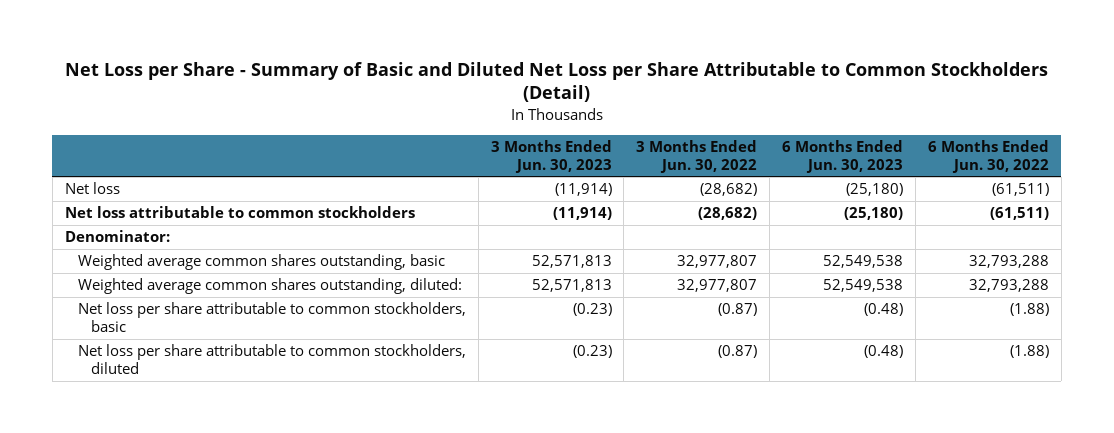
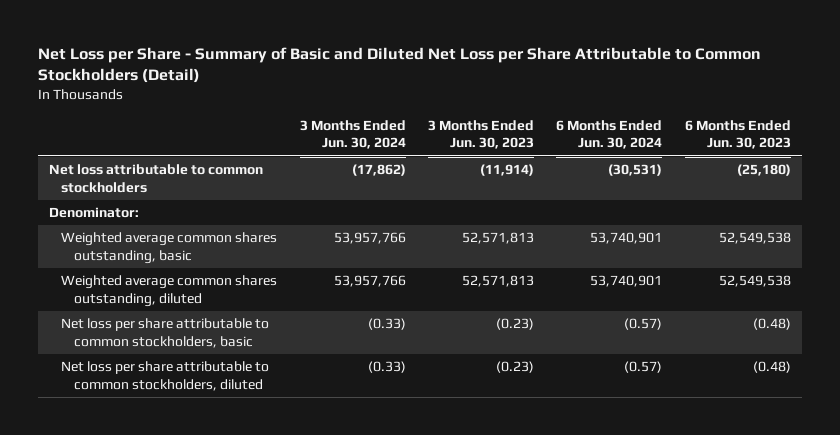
[636,140,758,173] 3 Months Ended Jun. 30, 2022 -> none
[927,140,1049,173] 6 Months Ended Jun. 30, 2022 -> none
none -> [299,119,406,150] 3 Months Ended Jun. 30, 2024
none -> [556,119,663,150] 6 Months Ended Jun. 30, 2024
[64,182,120,195] Net loss -> none
[77,278,462,295] Weighted average common shares outstanding, diluted: -> [61,275,278,307] Weighted average common shares outstanding, diluted

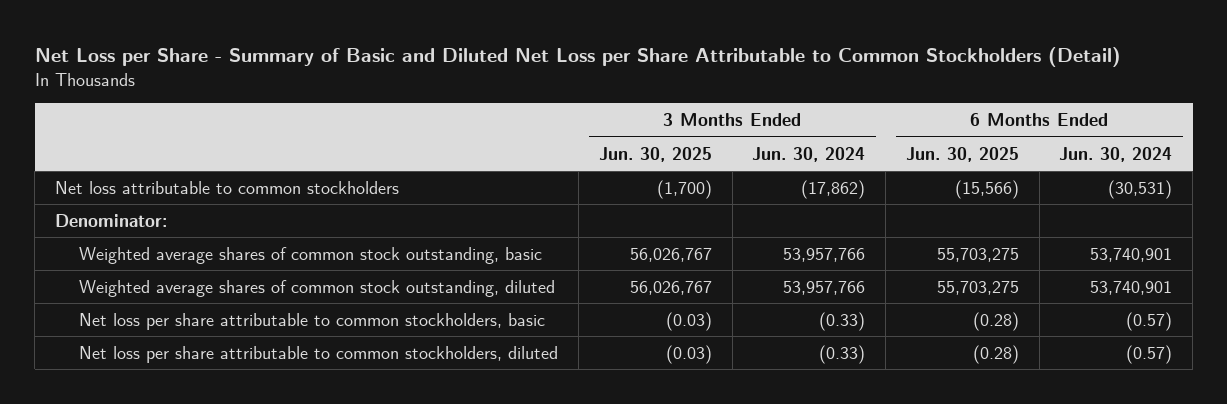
[428,119,535,150] 3 Months Ended Jun. 30, 2023 -> none
[684,119,791,150] 6 Months Ended Jun. 30, 2023 -> none
none -> [598,146,712,162] Jun. 30, 2025
none -> [905,146,1019,162] Jun. 30, 2025
[61,232,278,264] Weighted average common shares outstanding, basic -> [79,246,543,264] Weighted average shares of common stock outstanding, basic
[61,275,278,307] Weighted average common shares outstanding, diluted -> [79,279,556,297] Weighted average shares of common stock outstanding, diluted

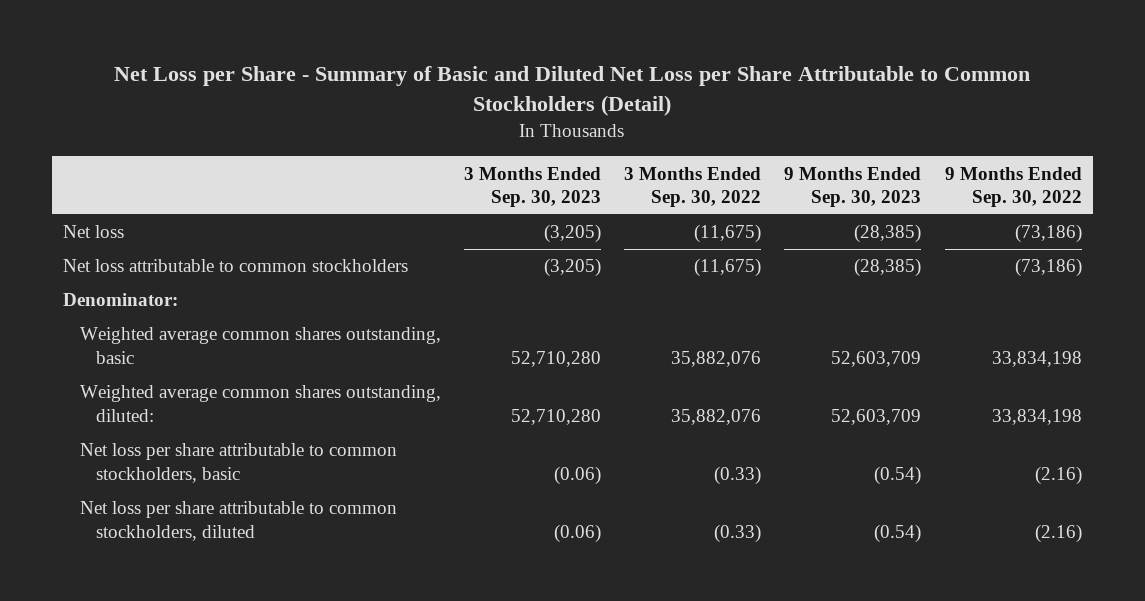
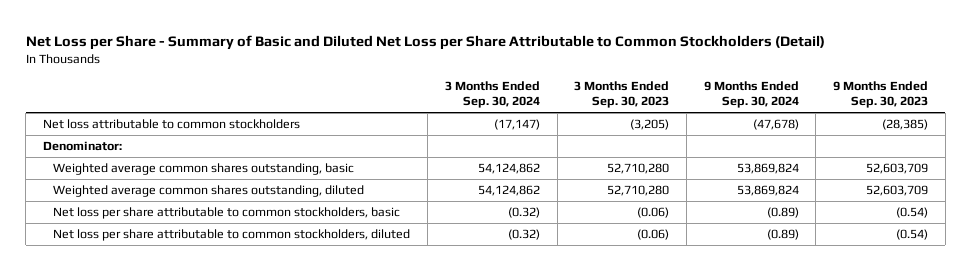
[624,166,762,207] 3 Months Ended Sep. 30, 2022 -> none
[944,166,1082,207] 9 Months Ended Sep. 30, 2022 -> none
none -> [444,81,540,109] 3 Months Ended Sep. 30, 2024
none -> [703,81,799,109] 9 Months Ended Sep. 30, 2024
[63,225,125,239] Net loss -> none
[79,385,441,422] Weighted average common shares outstanding, diluted: -> [53,184,365,197] Weighted average common shares outstanding, diluted

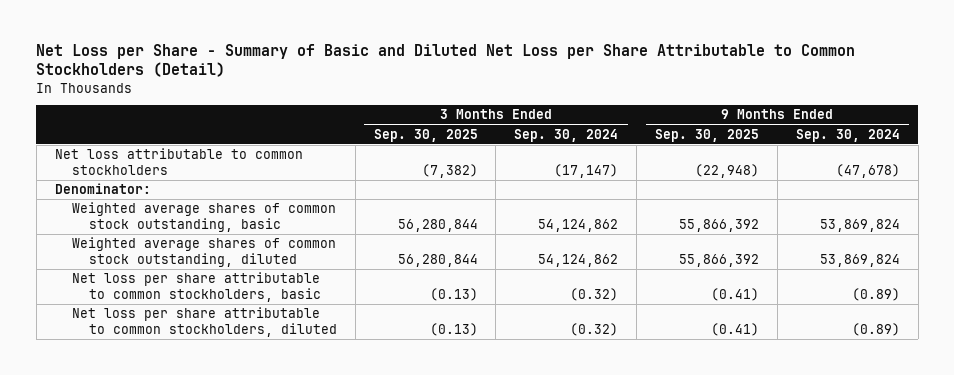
[574,81,670,109] 3 Months Ended Sep. 30, 2023 -> none
[833,81,929,109] 9 Months Ended Sep. 30, 2023 -> none
none -> [373,128,478,142] Sep. 30, 2025
none -> [655,128,760,142] Sep. 30, 2025
[53,162,355,175] Weighted average common shares outstanding, basic -> [71,202,336,232] Weighted average shares of common stock outstanding, basic
[53,184,365,197] Weighted average common shares outstanding, diluted -> [71,237,336,267] Weighted average shares of common stock outstanding, diluted

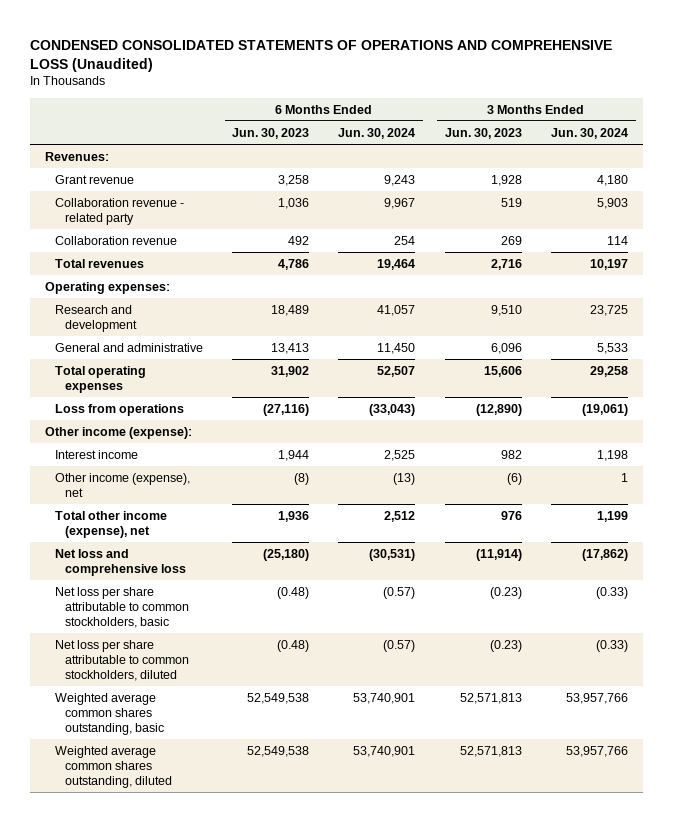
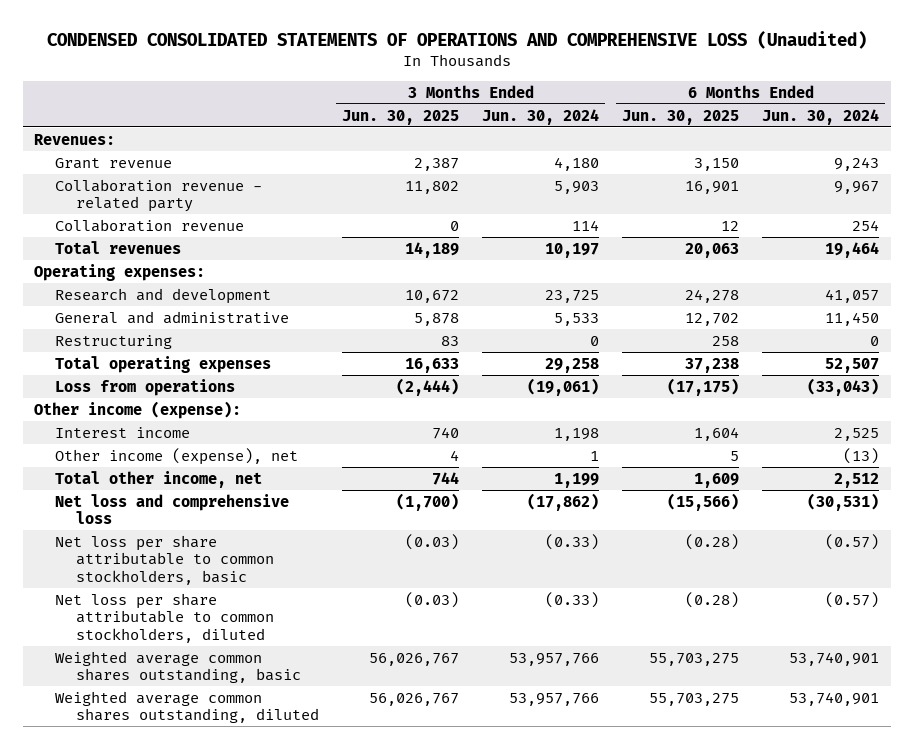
[232,127,310,139] Jun. 30, 2023 -> none
[444,127,522,139] Jun. 30, 2023 -> none
none -> [342,109,460,125] Jun. 30, 2025
none -> [622,109,740,125] Jun. 30, 2025
none -> [55,334,173,349] Restructuring
[54,510,167,538] Total other income (expense), net -> [55,470,263,488] Total other income, net

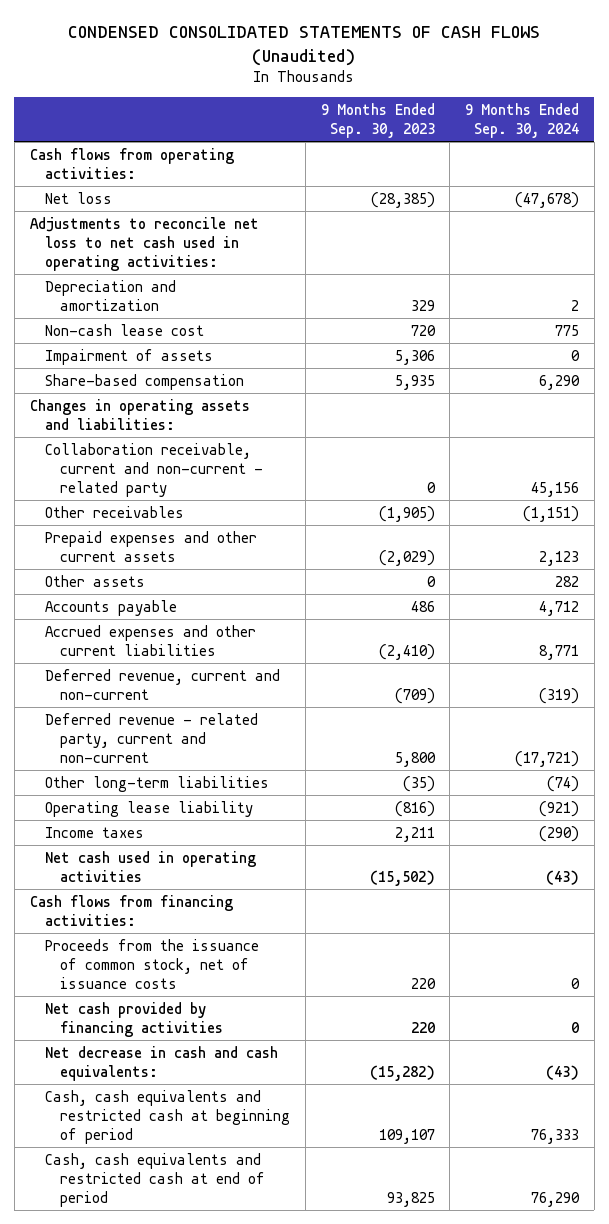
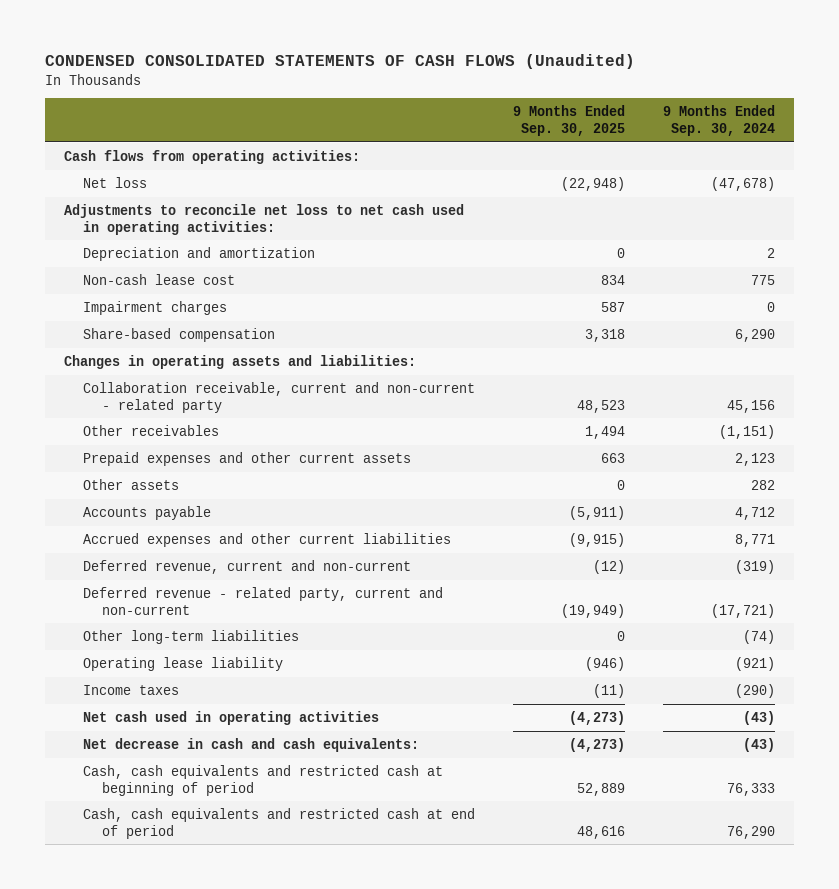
[320,103,435,139] 9 Months Ended Sep. 30, 2023 -> none
none -> [513,105,626,137] 9 Months Ended Sep. 30, 2025
[44,348,213,365] Impairment of assets -> [82,300,227,315] Impairment charges
[29,894,233,926] Cash flows from financing activities: -> none
[44,938,259,989] Proceeds from the issuance of common stock, net of issuance costs -> none
[44,1001,223,1037] Net cash provided by financing activities -> none

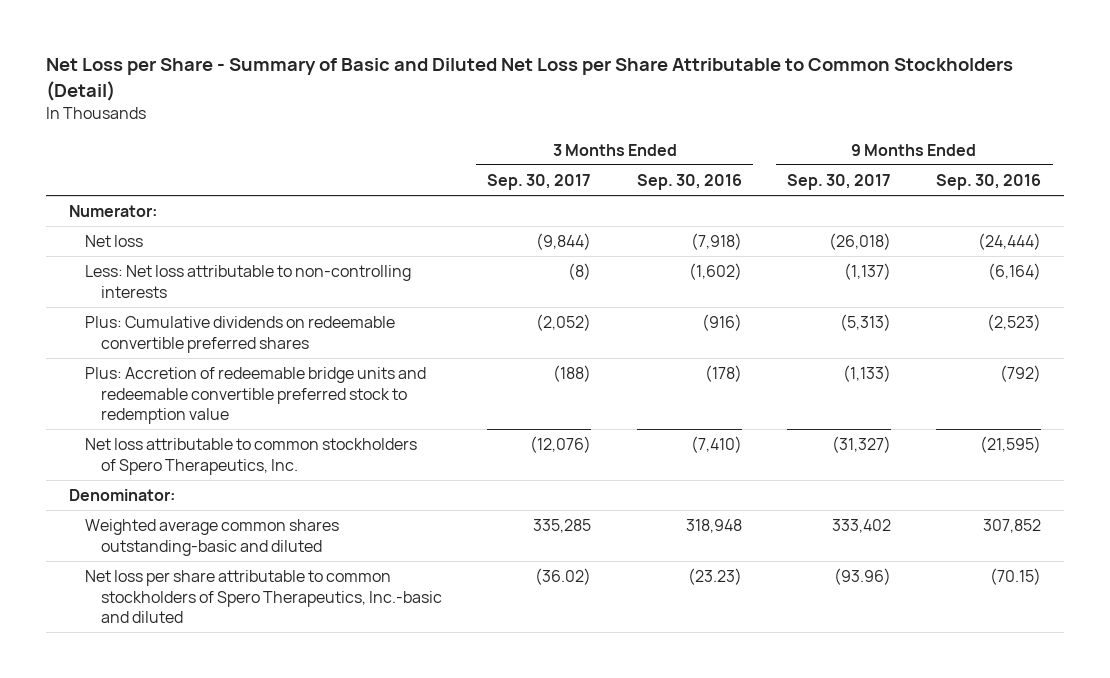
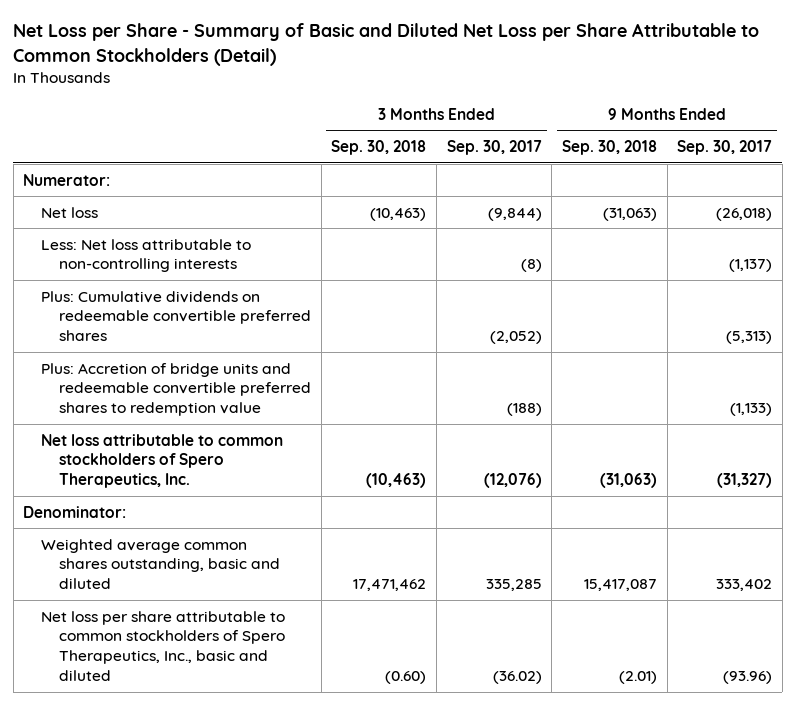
[636,173,742,190] Sep. 30, 2016 -> none
[936,173,1042,190] Sep. 30, 2016 -> none
none -> [331,140,427,156] Sep. 30, 2018
none -> [561,140,657,156] Sep. 30, 2018
[84,366,426,425] Plus: Accretion of redeemable bridge units and redeemable convertible preferred stock to redemption value -> [41,362,312,417] Plus: Accretion of bridge units and redeemable convertible preferred shares to redemption value
[84,518,339,556] Weighted average common shares outstanding-basic and diluted -> [41,538,281,590] Weighted average common shares outstanding, basic and diluted
[84,569,443,624] Net loss per share attributable to common stockholders of Spero Therapeutics, Inc.-basic and diluted -> [41,610,286,682] Net loss per share attributable to common stockholders of Spero Therapeutics, Inc., basic and diluted

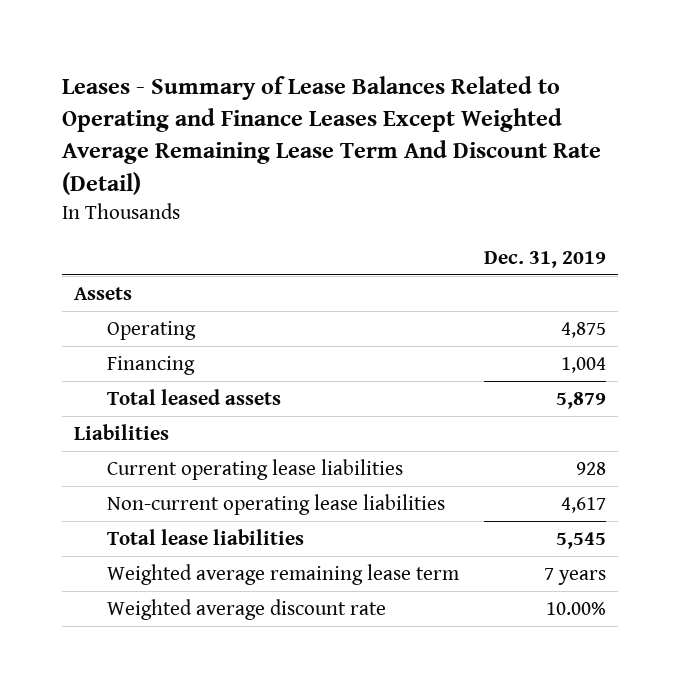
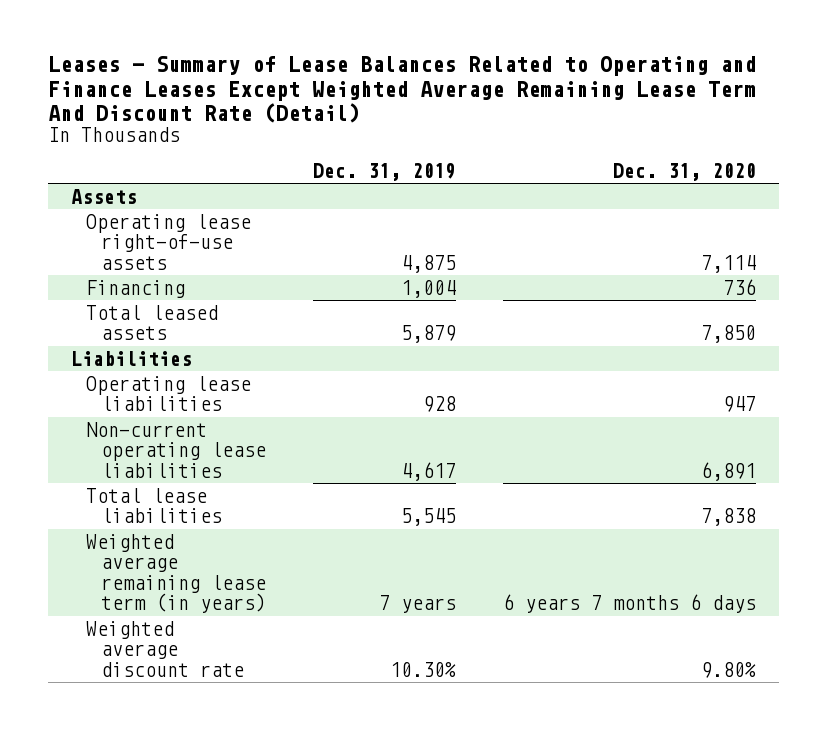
none -> [612,163,756,182] Dec. 31, 2020
[106,321,196,341] Operating -> [86,213,252,270] Operating lease right-of-use assets
[106,459,403,481] Current operating lease liabilities -> [86,375,252,412] Operating lease liabilities
[106,564,459,586] Weighted average remaining lease term -> [86,533,267,614] Weighted average remaining lease term (in years)
[545,602,606,616] 10.00% -> [390,661,457,677] 10.30%

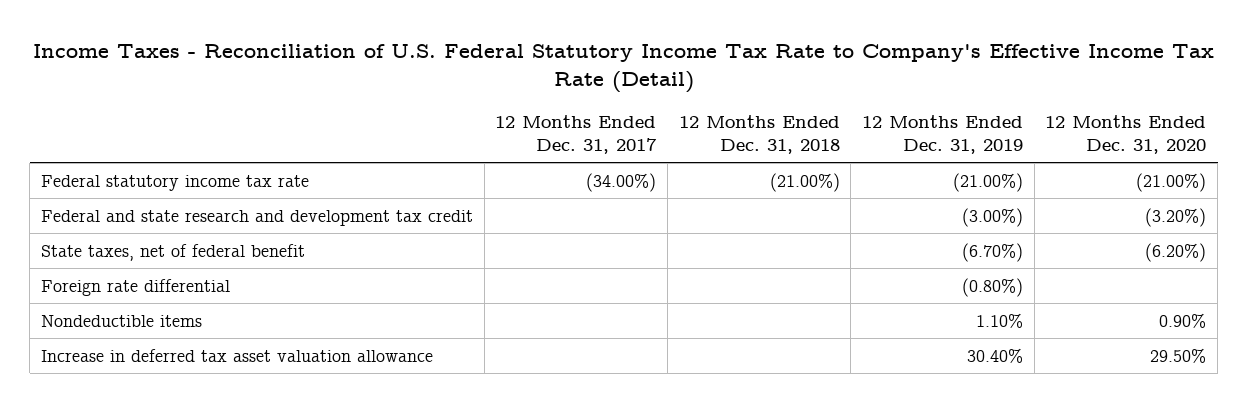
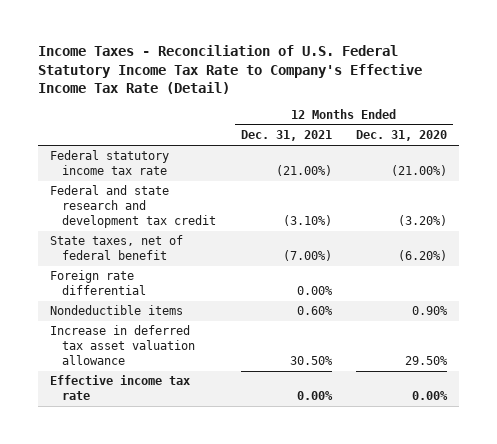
[495,114,658,155] 12 Months Ended Dec. 31, 2017 -> none
[678,114,840,155] 12 Months Ended Dec. 31, 2018 -> none
[862,114,1024,155] 12 Months Ended Dec. 31, 2019 -> none
none -> [240,130,332,142] Dec. 31, 2021
none -> [50,375,191,401] Effective income tax rate

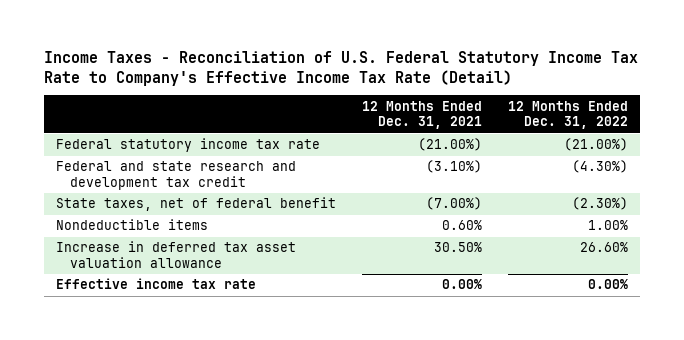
[355,130,447,142] Dec. 31, 2020 -> none
none -> [507,100,628,130] 12 Months Ended Dec. 31, 2022
[50,270,147,296] Foreign rate differential -> none

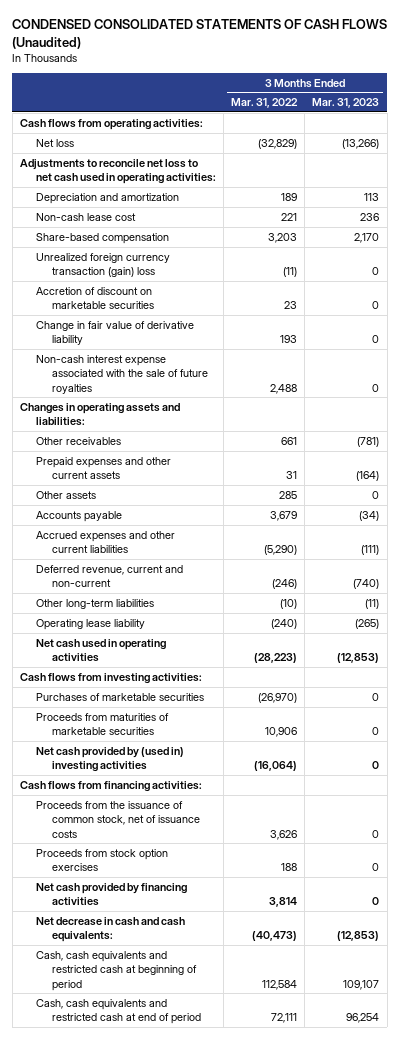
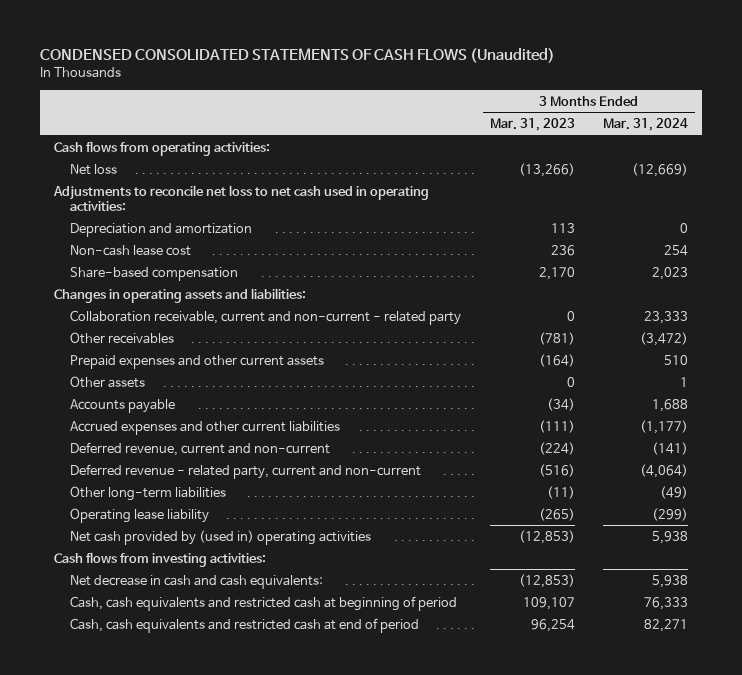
[231,98,299,109] Mar. 31, 2022 -> none
none -> [602,118,688,132] Mar. 31, 2024
[35,252,170,278] Unrealized foreign currency transaction (gain) loss -> none
[35,286,155,310] Accretion of discount on marketable securities -> none
[35,320,194,346] Change in fair value of derivative liability -> none
[35,354,209,394] Non-cash interest expense associated with the sale of future royalties -> none
none -> [70,309,462,325] Collaboration receivable, current and non-current - related party
[353,579,380,590] (740) -> [538,441,575,455] (224)
none -> [70,463,422,479] Deferred revenue - related party, current and non-current
[35,638,166,663] Net cash used in operating activities -> [70,529,372,545] Net cash provided by (used in) operating activities
[35,692,204,701] Purchases of marketable securities -> none
[35,712,169,736] Proceeds from maturities of marketable securities -> none
[35,746,184,773] Net cash provided by (used in) investing activities -> none
[19,780,202,792] Cash flows from financing activities: -> none
[35,800,201,838] Proceeds from the issuance of common stock, net of issuance costs -> none
[35,848,168,872] Proceeds from stock option exercises -> none
[35,882,187,907] Net cash provided by financing activities -> none

